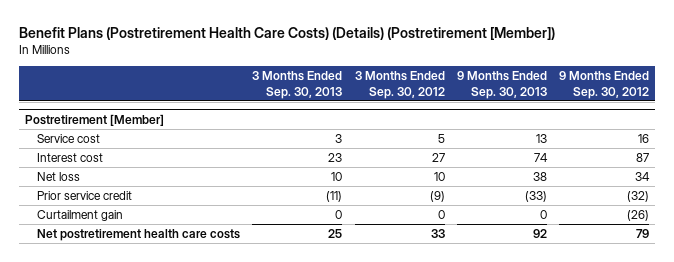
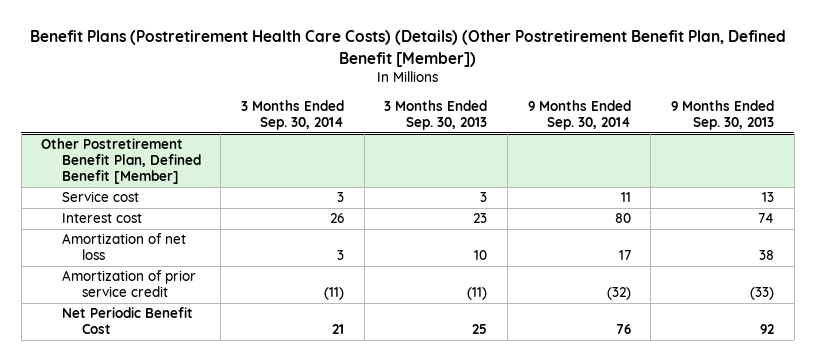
[18,26,555,40] Benefit Plans (Postretirement Health Care Costs) (Details) (Postretirement [Member]) -> [29,30,786,67] Benefit Plans (Postretirement Health Care Costs) (Details) (Other Postretirement Benefit Plan, Defined Benefit [Member])
[354,71,445,99] 3 Months Ended Sep. 30, 2012 -> none
[559,71,650,99] 9 Months Ended Sep. 30, 2012 -> none
none -> [241,99,345,130] 3 Months Ended Sep. 30, 2014
none -> [527,99,631,130] 9 Months Ended Sep. 30, 2014
[24,113,164,126] Postretirement [Member] -> none
none -> [41,138,201,185] Other Postretirement Benefit Plan, Defined Benefit [Member]
[37,209,124,221] Curtailment gain -> none
[37,171,81,181] Net loss -> [61,233,186,261] Amortization of net loss
[37,190,133,200] Prior service credit -> [61,270,196,298] Amortization of prior service credit
[37,228,241,241] Net postretirement health care costs -> [61,307,193,335] Net Periodic Benefit Cost

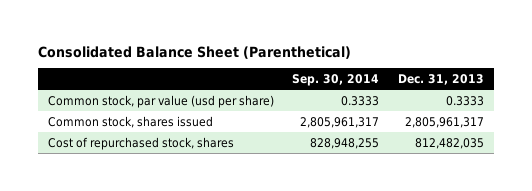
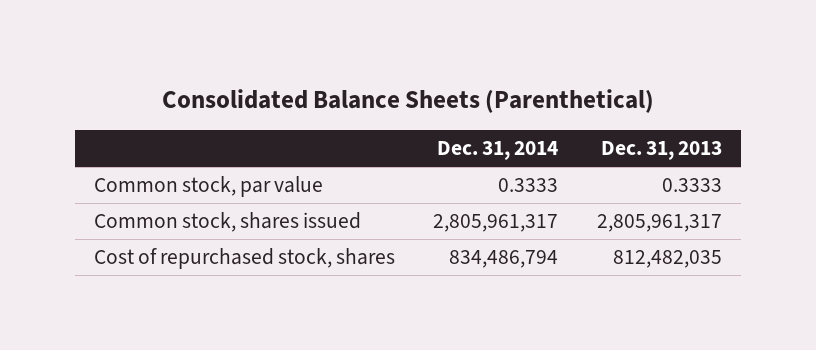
[38,45,352,59] Consolidated Balance Sheet (Parenthetical) -> [161,89,654,114] Consolidated Balance Sheets (Parenthetical)
[292,73,380,86] Sep. 30, 2014 -> none
none -> [437,141,559,161] Dec. 31, 2014
[47,94,274,108] Common stock, par value (usd per share) -> [93,176,323,198] Common stock, par value

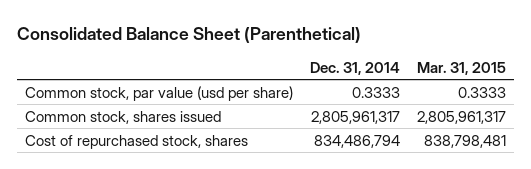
[161,89,654,114] Consolidated Balance Sheets (Parenthetical) -> [16,27,361,44] Consolidated Balance Sheet (Parenthetical)
[600,141,722,161] Dec. 31, 2013 -> none
none -> [416,61,506,75] Mar. 31, 2015
[93,176,323,198] Common stock, par value -> [25,85,294,101] Common stock, par value (usd per share)

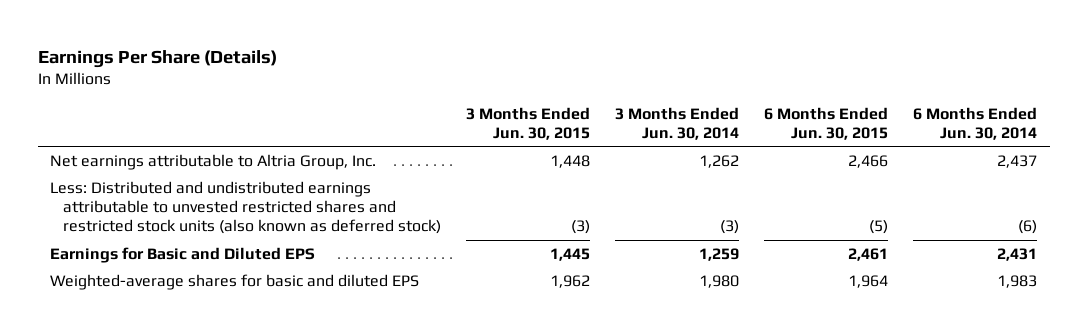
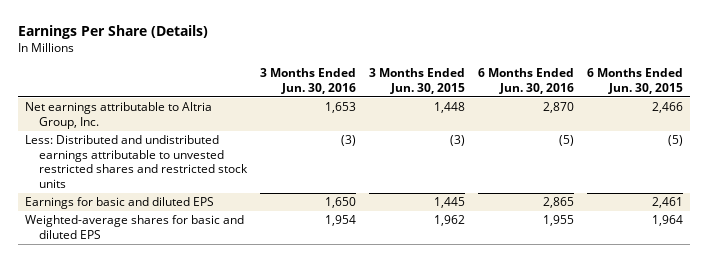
[614,106,739,141] 3 Months Ended Jun. 30, 2014 -> none
[913,106,1038,141] 6 Months Ended Jun. 30, 2014 -> none
none -> [259,68,356,94] 3 Months Ended Jun. 30, 2016
none -> [478,68,575,94] 6 Months Ended Jun. 30, 2016
[50,180,441,235] Less: Distributed and undistributed earnings attributable to unvested restricted shares and restricted stock units (also known as deferred stock) -> [24,135,248,189] Less: Distributed and undistributed earnings attributable to unvested restricted shares and restricted stock units
[50,246,316,263] Earnings for Basic and Diluted EPS -> [24,197,214,210] Earnings for basic and diluted EPS

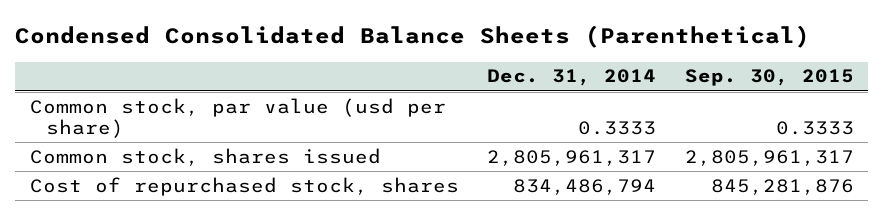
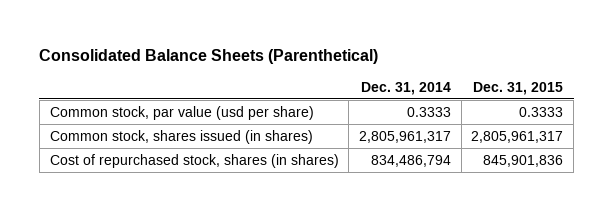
[15,25,811,49] Condensed Consolidated Balance Sheets (Parenthetical) -> [39,48,379,64] Consolidated Balance Sheets (Parenthetical)
[684,69,854,87] Sep. 30, 2015 -> none
none -> [473,81,564,95] Dec. 31, 2015
[29,147,381,166] Common stock, shares issued -> [49,129,313,144] Common stock, shares issued (in shares)
[29,176,459,196] Cost of repurchased stock, shares -> [49,153,339,168] Cost of repurchased stock, shares (in shares)

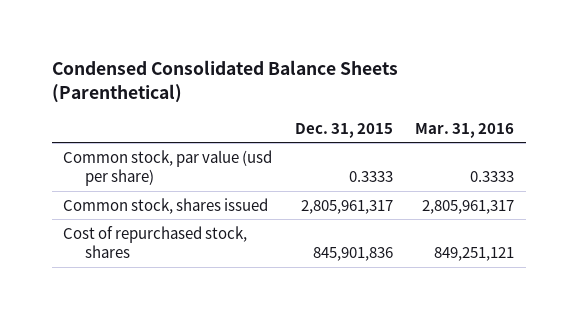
[39,48,379,64] Consolidated Balance Sheets (Parenthetical) -> [51,60,398,103] Condensed Consolidated Balance Sheets (Parenthetical)
[360,81,451,95] Dec. 31, 2014 -> none
none -> [415,122,515,138] Mar. 31, 2016
[49,129,313,144] Common stock, shares issued (in shares) -> [63,197,269,214] Common stock, shares issued
[49,153,339,168] Cost of repurchased stock, shares (in shares) -> [63,225,248,259] Cost of repurchased stock, shares

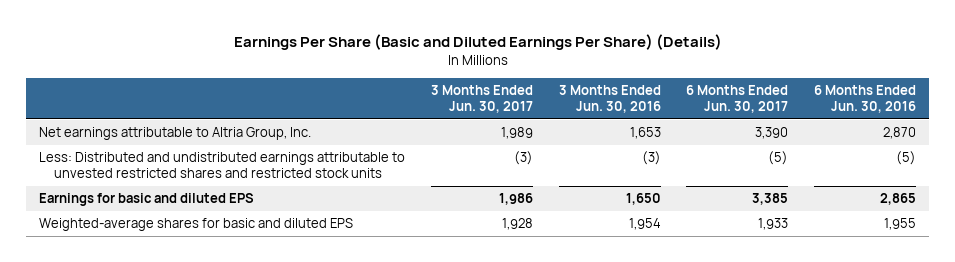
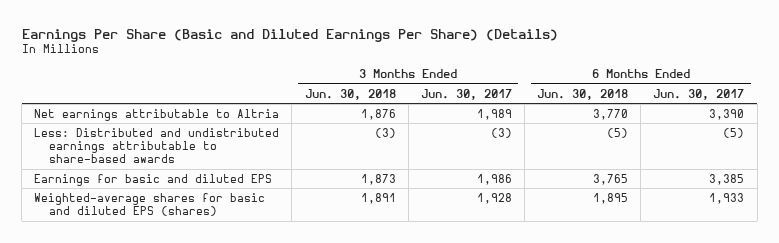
[558,85,661,114] 3 Months Ended Jun. 30, 2016 -> none
[813,85,916,114] 6 Months Ended Jun. 30, 2016 -> none
none -> [304,88,396,100] Jun. 30, 2018
none -> [537,88,629,100] Jun. 30, 2018
[39,127,312,141] Net earnings attributable to Altria Group, Inc. -> [34,108,280,121] Net earnings attributable to Altria
[39,152,406,179] Less: Distributed and undistributed earnings attributable to unvested restricted shares and restricted stock units -> [34,127,280,164] Less: Distributed and undistributed earnings attributable to share-based awards
[39,218,354,232] Weighted-average shares for basic and diluted EPS -> [34,192,266,217] Weighted-average shares for basic and diluted EPS (shares)

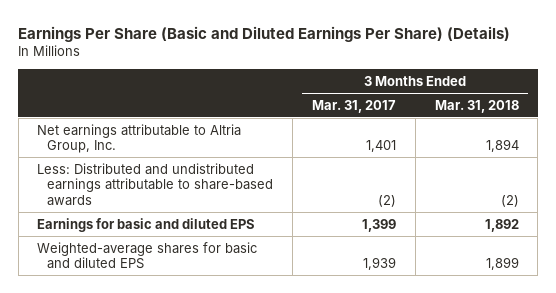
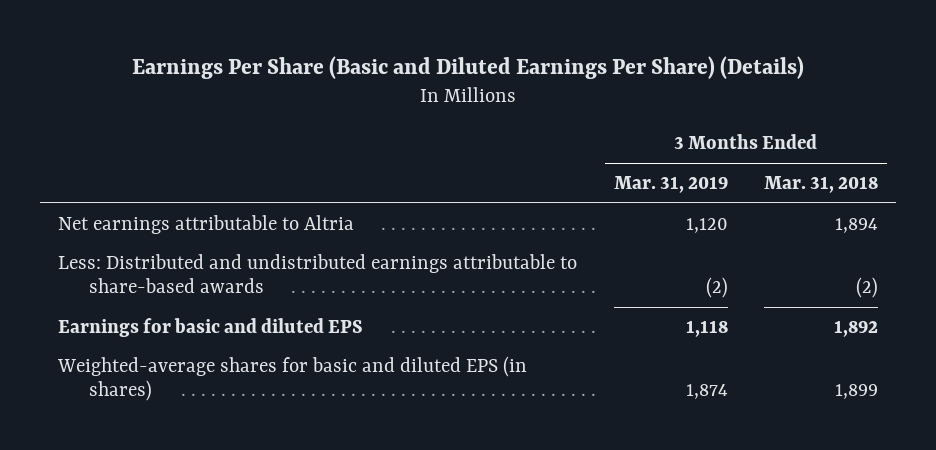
[311,99,396,113] Mar. 31, 2017 -> none
none -> [613,175,728,193] Mar. 31, 2019
[37,123,242,154] Net earnings attributable to Altria Group, Inc. -> [58,214,355,234] Net earnings attributable to Altria
[37,241,258,270] Weighted-average shares for basic and diluted EPS -> [57,355,528,402] Weighted-average shares for basic and diluted EPS (in shares)

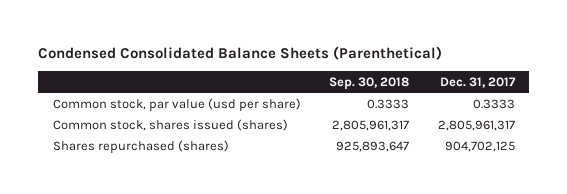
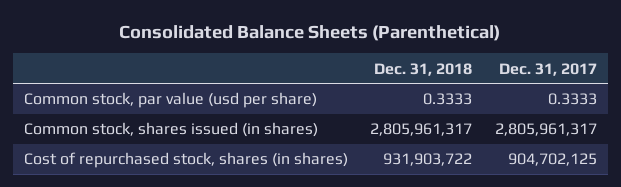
[38,46,443,61] Condensed Consolidated Balance Sheets (Parenthetical) -> [119,24,501,41] Consolidated Balance Sheets (Parenthetical)
[329,76,410,90] Sep. 30, 2018 -> none
none -> [374,62,473,76] Dec. 31, 2018
[52,118,288,131] Common stock, shares issued (shares) -> [24,122,319,138] Common stock, shares issued (in shares)
[52,139,229,154] Shares repurchased (shares) -> [24,152,349,169] Cost of repurchased stock, shares (in shares)

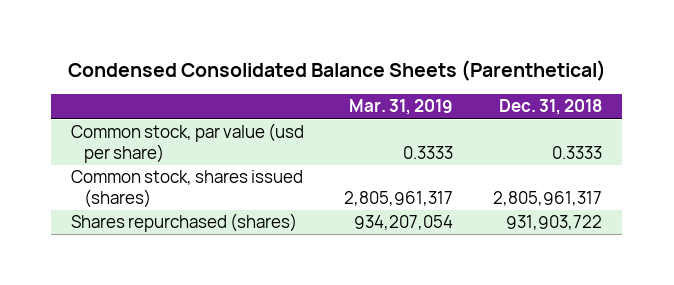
[119,24,501,41] Consolidated Balance Sheets (Parenthetical) -> [67,60,606,82] Condensed Consolidated Balance Sheets (Parenthetical)
[498,62,597,76] Dec. 31, 2017 -> none
none -> [349,99,454,116] Mar. 31, 2019
[24,122,319,138] Common stock, shares issued (in shares) -> [71,170,304,208] Common stock, shares issued (shares)
[24,152,349,169] Cost of repurchased stock, shares (in shares) -> [71,213,298,233] Shares repurchased (shares)

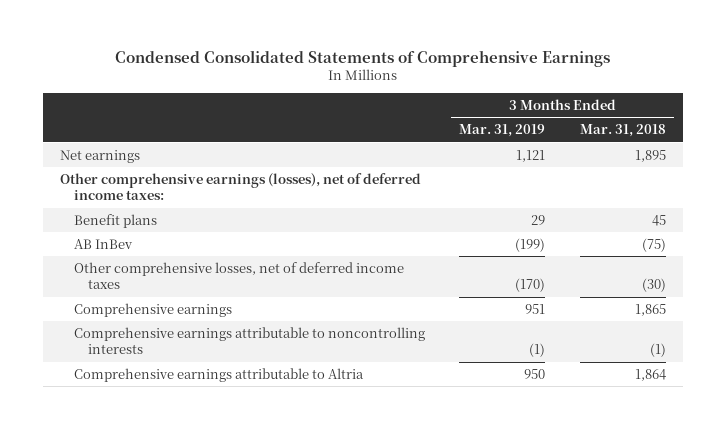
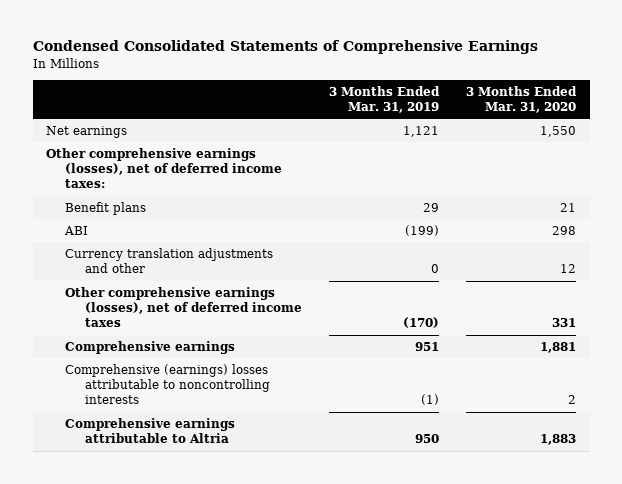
[579,124,666,138] Mar. 31, 2018 -> none
none -> [466,85,578,114] 3 Months Ended Mar. 31, 2020
[73,238,133,249] AB InBev -> [64,226,89,236] ABI
none -> [65,248,274,274] Currency translation adjustments and other
[73,261,404,290] Other comprehensive losses, net of deferred income taxes -> [65,287,302,328] Other comprehensive earnings (losses), net of deferred income taxes
[73,326,425,355] Comprehensive earnings attributable to noncontrolling interests -> [65,364,270,405] Comprehensive (earnings) losses attributable to noncontrolling interests

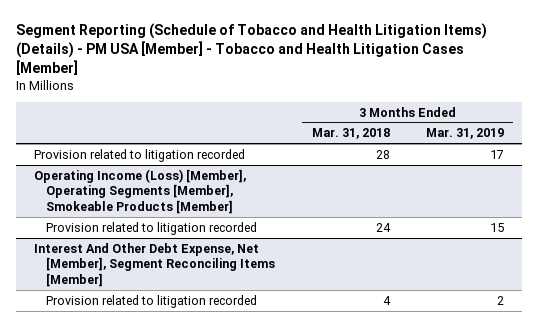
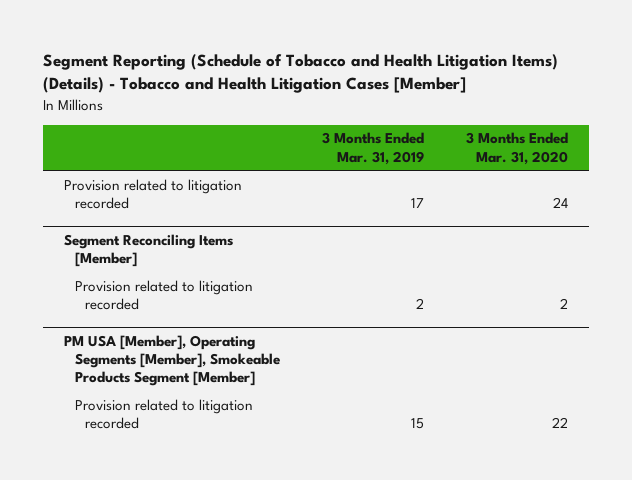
[15,22,487,76] Segment Reporting (Schedule of Tobacco and Health Litigation Items) (Details) - PM USA [Member] - Tobacco and Health Litigation Cases [Member] -> [42,54,558,94] Segment Reporting (Schedule of Tobacco and Health Litigation Items) (Details) - Tobacco and Health Litigation Cases [Member]
[311,128,390,140] Mar. 31, 2018 -> none
none -> [465,132,568,165] 3 Months Ended Mar. 31, 2020
[33,168,246,215] Operating Income (Loss) [Member], Operating Segments [Member], Smokeable Products [Member] -> none
[46,221,258,235] Provision related to litigation recorded -> none
[33,242,276,288] Interest And Other Debt Expense, Net [Member], Segment Reconciling Items [Member] -> none
none -> [63,233,233,268] Segment Reconciling Items [Member]
none -> [63,334,280,387] PM USA [Member], Operating Segments [Member], Smokeable Products Segment [Member]
none -> [74,398,253,429] Provision related to litigation recorded

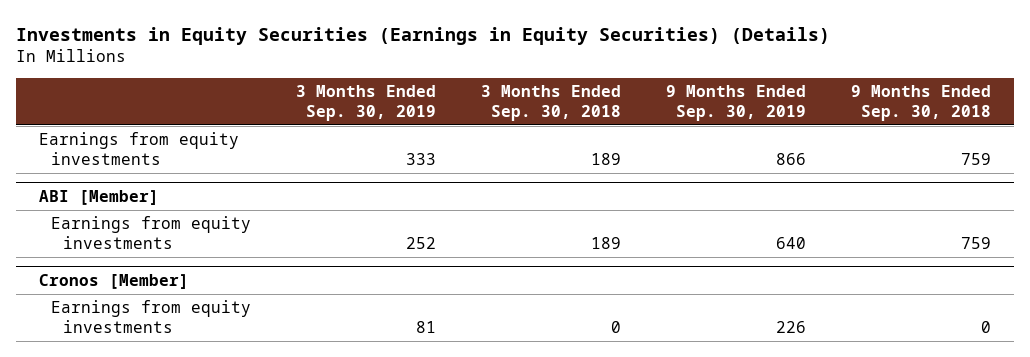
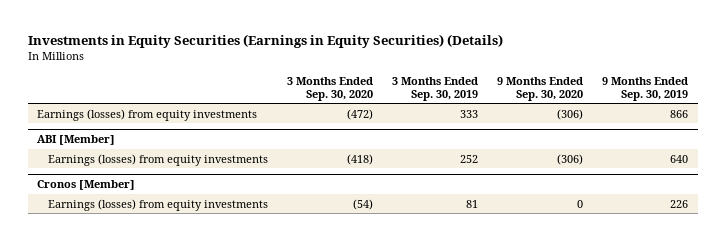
[481,85,622,122] 3 Months Ended Sep. 30, 2018 -> none
[851,85,992,122] 9 Months Ended Sep. 30, 2018 -> none
none -> [286,76,373,101] 3 Months Ended Sep. 30, 2020
none -> [497,76,584,101] 9 Months Ended Sep. 30, 2020
[38,132,239,166] Earnings from equity investments -> [37,108,258,121] Earnings (losses) from equity investments
[50,216,251,250] Earnings from equity investments -> [47,153,268,166] Earnings (losses) from equity investments
[50,300,251,334] Earnings from equity investments -> [47,198,268,211] Earnings (losses) from equity investments

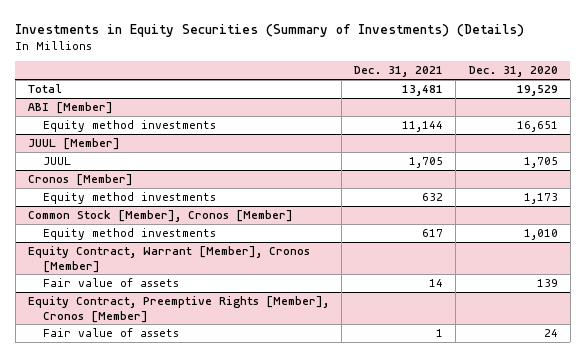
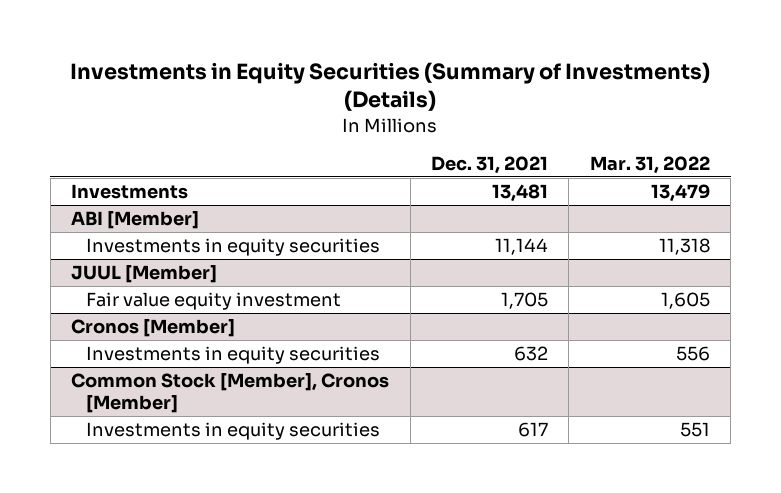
[468,66,558,78] Dec. 31, 2020 -> none
none -> [589,156,710,175] Mar. 31, 2022
[27,83,62,93] Total -> [71,184,189,200] Investments
[43,119,217,132] Equity method investments -> [86,238,381,257] Investments in equity securities
[43,156,72,165] JUUL -> [86,292,342,311] Fair value equity investment
[43,191,217,204] Equity method investments -> [86,346,381,365] Investments in equity securities
[27,245,310,273] Equity Contract, Warrant [Member], Cronos [Member] -> none
[43,277,180,287] Fair value of assets -> none
[27,295,329,323] Equity Contract, Preemptive Rights [Member], Cronos [Member] -> none
[43,327,180,337] Fair value of assets -> none
[43,227,217,240] Equity method investments -> [86,422,381,441] Investments in equity securities

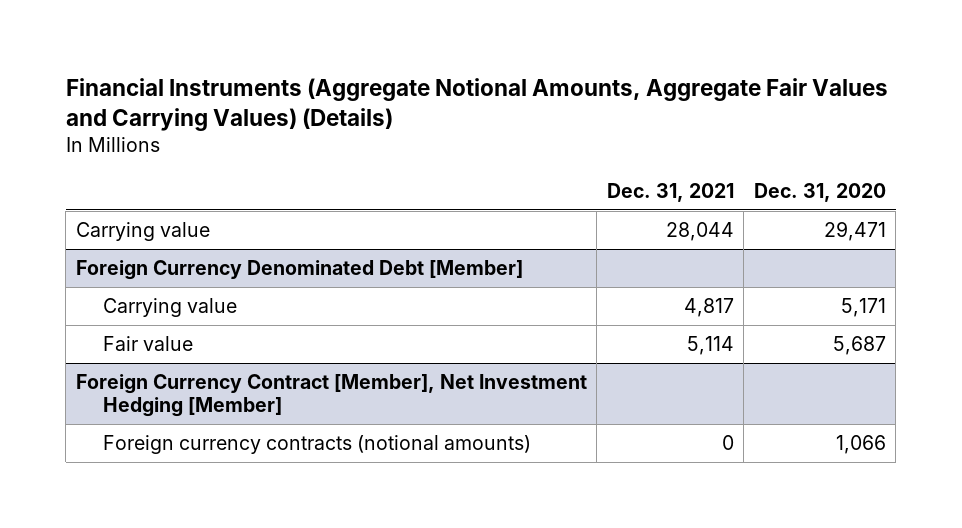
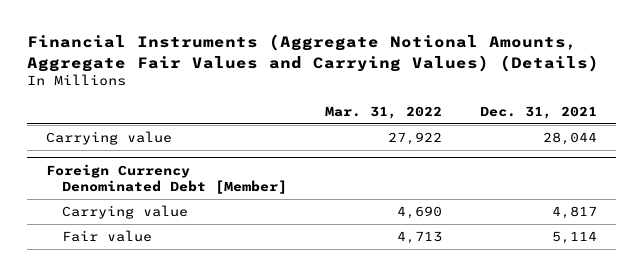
[753,182,886,202] Dec. 31, 2020 -> none
none -> [324,105,442,119] Mar. 31, 2022
[75,374,587,418] Foreign Currency Contract [Member], Net Investment Hedging [Member] -> none
[103,435,532,455] Foreign currency contracts (notional amounts) -> none

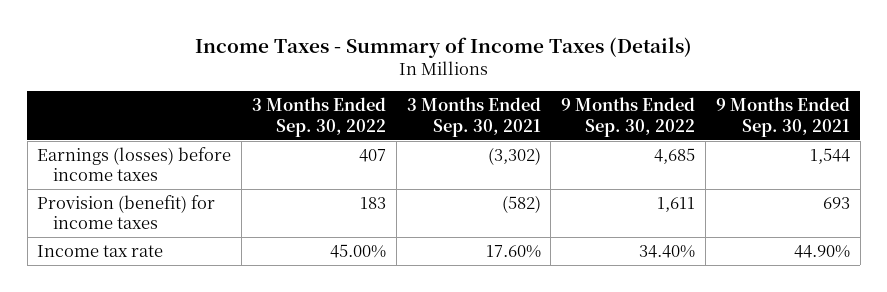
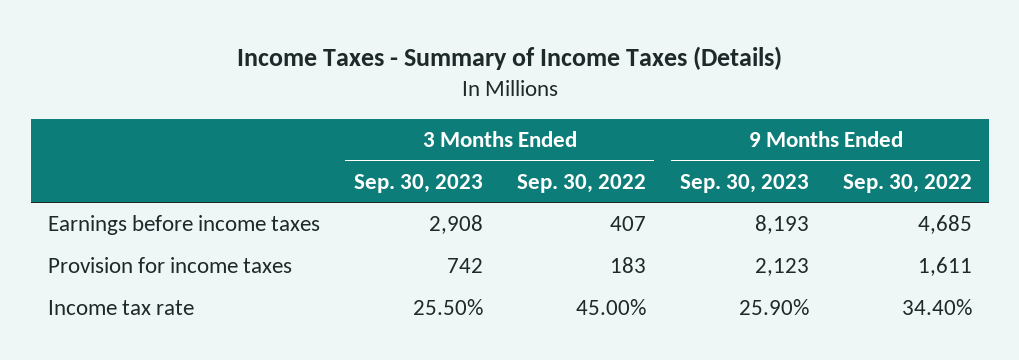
[406,97,541,137] 3 Months Ended Sep. 30, 2021 -> none
[715,97,850,137] 9 Months Ended Sep. 30, 2021 -> none
none -> [353,173,483,193] Sep. 30, 2023
none -> [679,173,809,193] Sep. 30, 2023
[37,146,232,182] Earnings (losses) before income taxes -> [47,215,320,236] Earnings before income taxes
[37,194,216,230] Provision (benefit) for income taxes -> [47,257,292,274] Provision for income taxes

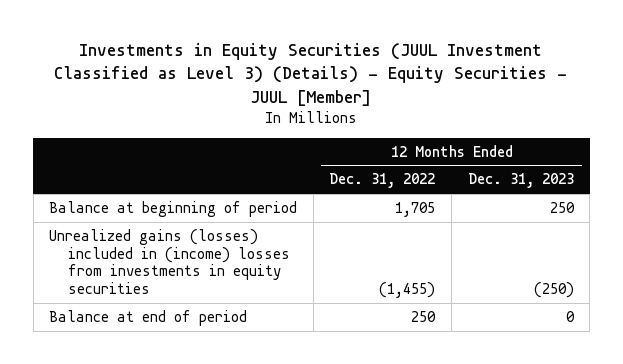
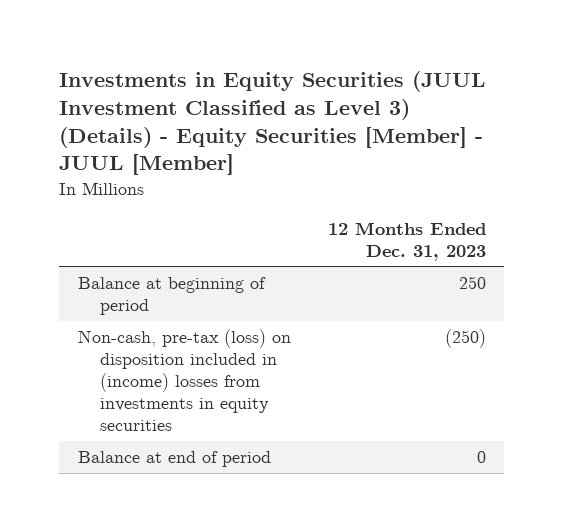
[54,43,568,106] Investments in Equity Securities (JUUL Investment Classified as Level 3) (Details) - Equity Securities - JUUL [Member] -> [59,70,487,176] Investments in Equity Securities (JUUL Investment Classified as Level 3) (Details) - Equity Securities [Member] - JUUL [Member]
[329,173,436,189] Dec. 31, 2022 -> none
[49,228,291,295] Unrealized gains (losses) included in (income) losses from investments in equity securities -> [77,329,291,432] Non-cash, pre-tax (loss) on disposition included in (income) losses from investments in equity securities

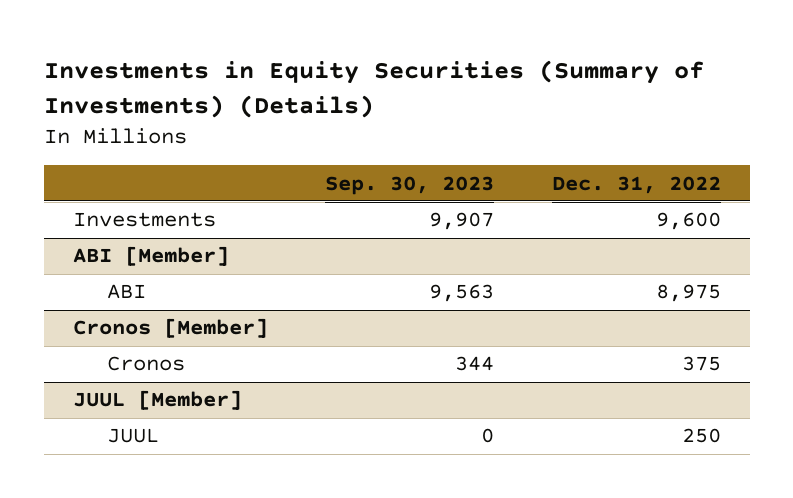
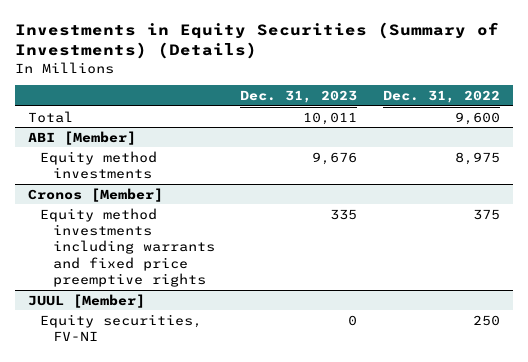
[325,175,495,195] Sep. 30, 2023 -> none
none -> [240,90,358,104] Dec. 31, 2023
[72,212,216,228] Investments -> [28,110,74,123] Total
[106,284,146,300] ABI -> [40,150,158,180] Equity method investments
[106,356,185,372] Cronos -> [40,207,215,288] Equity method investments including warrants and fixed price preemptive rights
[106,428,159,444] JUUL -> [40,313,203,342] Equity securities, FV-NI

